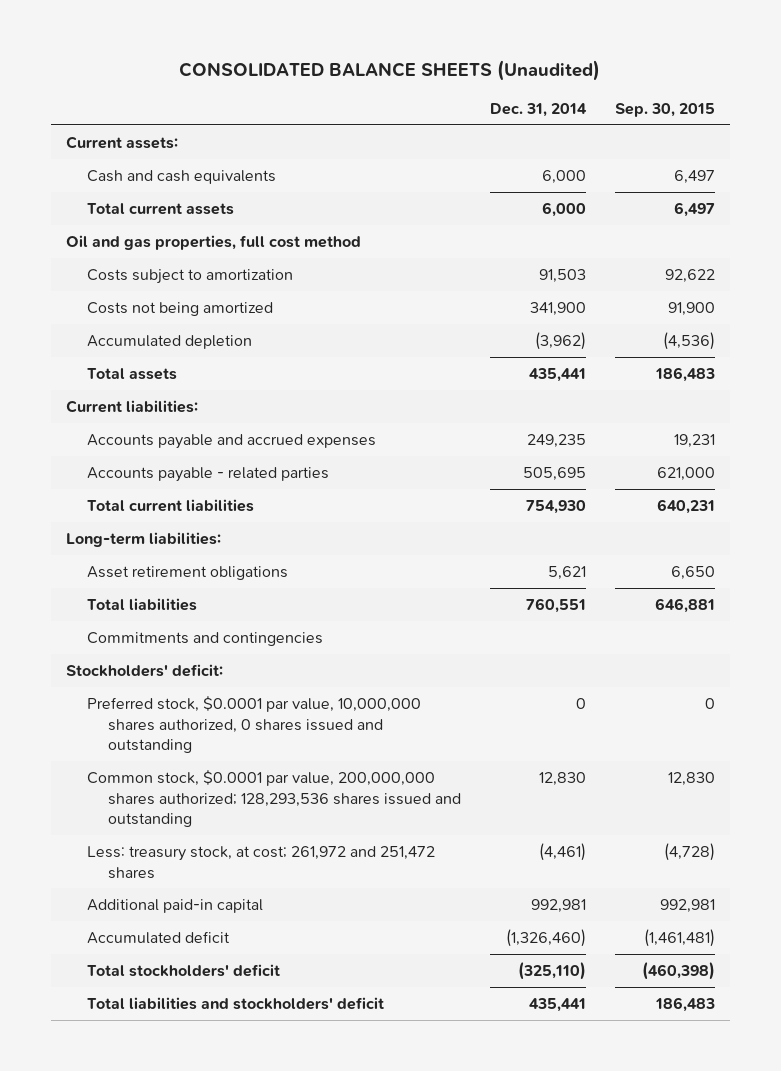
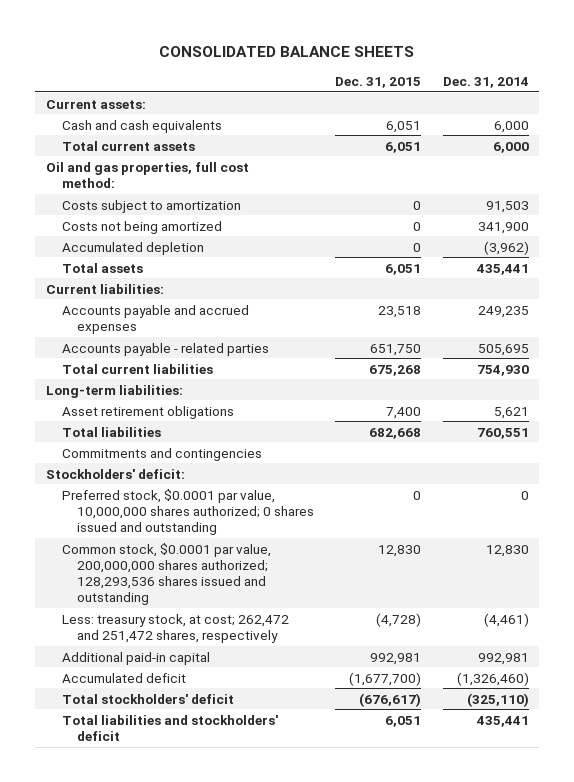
[179,59,601,81] CONSOLIDATED BALANCE SHEETS (Unaudited) -> [159,45,415,57] CONSOLIDATED BALANCE SHEETS
[615,102,716,117] Sep. 30, 2015 -> none
none -> [335,76,422,88] Dec. 31, 2015
[65,234,361,250] Oil and gas properties, full cost method -> [45,161,249,188] Oil and gas properties, full cost method:
[86,695,421,754] Preferred stock, $0.0001 par value, 10,000,000 shares authorized, 0 shares issued and outstanding -> [61,488,315,535] Preferred stock, $0.0001 par value, 10,000,000 shares authorized; 0 shares issued and outstanding
[86,845,435,879] Less: treasury stock, at cost; 261,972 and 251,472 shares -> [61,613,289,643] Less: treasury stock, at cost; 262,472 and 251,472 shares, respectively

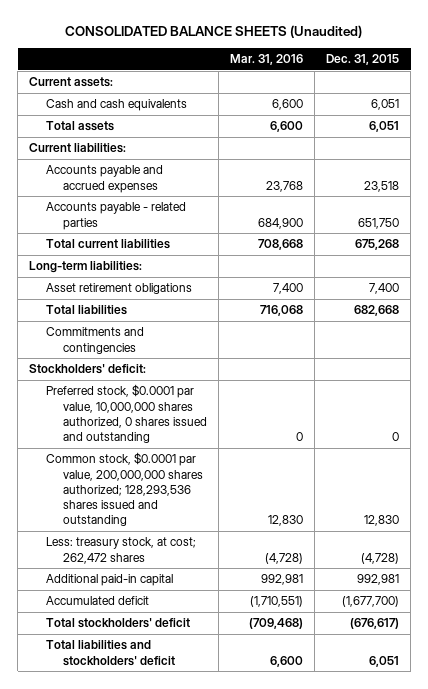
[159,45,415,57] CONSOLIDATED BALANCE SHEETS -> [65,24,363,38] CONSOLIDATED BALANCE SHEETS (Unaudited)
[442,76,529,88] Dec. 31, 2014 -> none
none -> [229,54,303,66] Mar. 31, 2016
[61,140,195,151] Total current assets -> none
[45,161,249,188] Oil and gas properties, full cost method: -> none
[61,199,241,213] Costs subject to amortization -> none
[61,220,222,234] Costs not being amortized -> none
[61,241,204,255] Accumulated depletion -> none
[61,488,315,535] Preferred stock, $0.0001 par value, 10,000,000 shares authorized; 0 shares issued and outstanding -> [45,384,207,444] Preferred stock, $0.0001 par value, 10,000,000 shares authorized, 0 shares issued and outstanding
[61,613,289,643] Less: treasury stock, at cost; 262,472 and 251,472 shares, respectively -> [45,537,196,564] Less: treasury stock, at cost; 262,472 shares

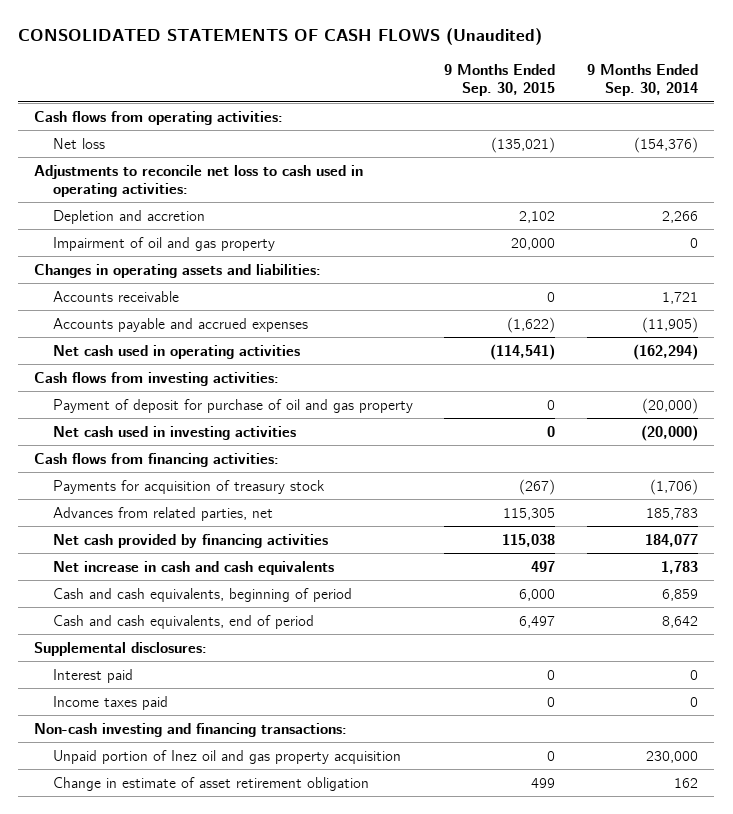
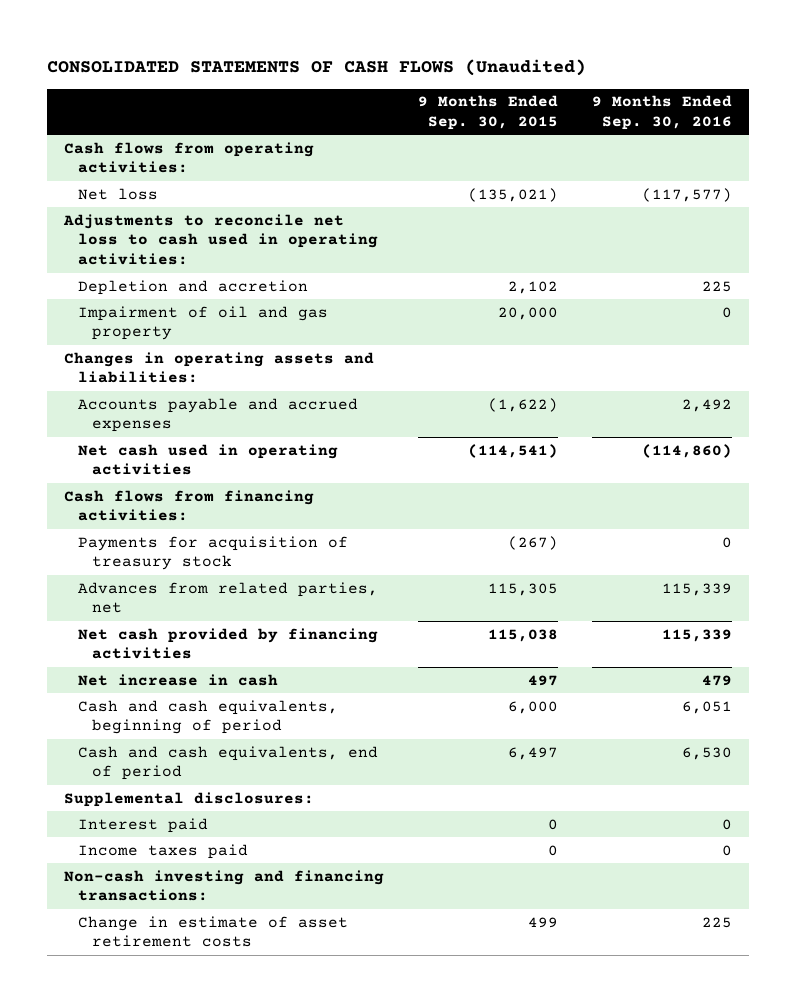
[587,63,699,97] 9 Months Ended Sep. 30, 2014 -> none
none -> [592,95,733,131] 9 Months Ended Sep. 30, 2016
[52,290,179,302] Accounts receivable -> none
[34,371,280,386] Cash flows from investing activities: -> none
[52,398,413,413] Payment of deposit for purchase of oil and gas property -> none
[52,425,296,440] Net cash used in investing activities -> none
[52,560,334,575] Net increase in cash and cash equivalents -> [77,673,278,686] Net increase in cash
[52,749,401,764] Unpaid portion of Inez oil and gas property acquisition -> none
[52,776,369,791] Change in estimate of asset retirement obligation -> [77,915,348,948] Change in estimate of asset retirement costs

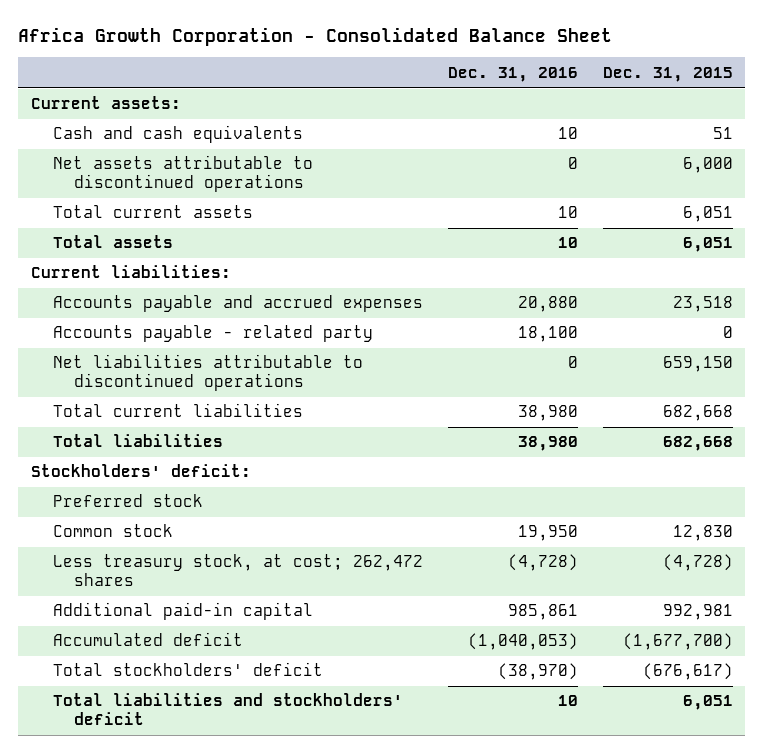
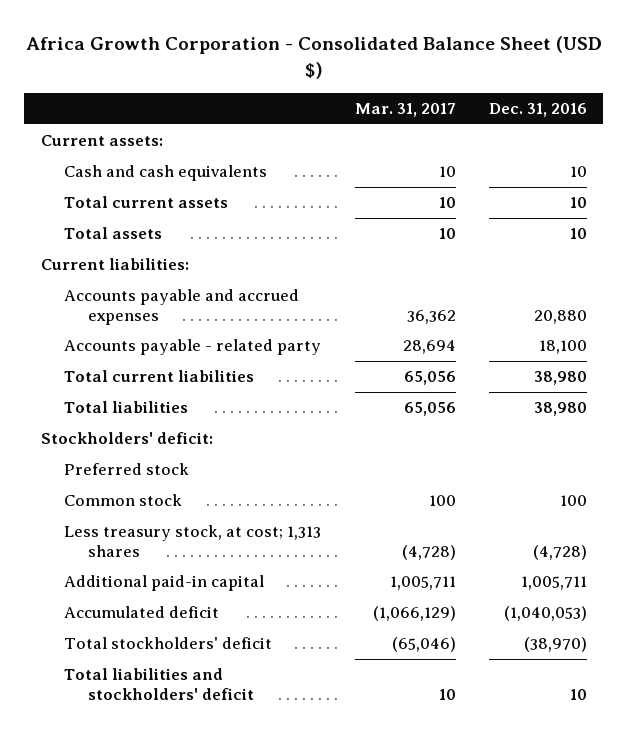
[18,27,613,47] Africa Growth Corporation - Consolidated Balance Sheet -> [25,36,602,80] Africa Growth Corporation - Consolidated Balance Sheet (USD $)
[602,66,733,82] Dec. 31, 2015 -> none
none -> [354,103,456,118] Mar. 31, 2017
[52,155,313,193] Net assets attributable to discontinued operations -> none
[52,354,363,392] Net liabilities attributable to discontinued operations -> none
[517,525,578,542] 19,950 -> [559,495,587,507] 100
[52,554,423,587] Less treasury stock, at cost; 262,472 shares -> [64,525,322,557] Less treasury stock, at cost; 1,313 shares
[507,604,578,621] 985,861 -> [520,576,587,591] 1,005,711

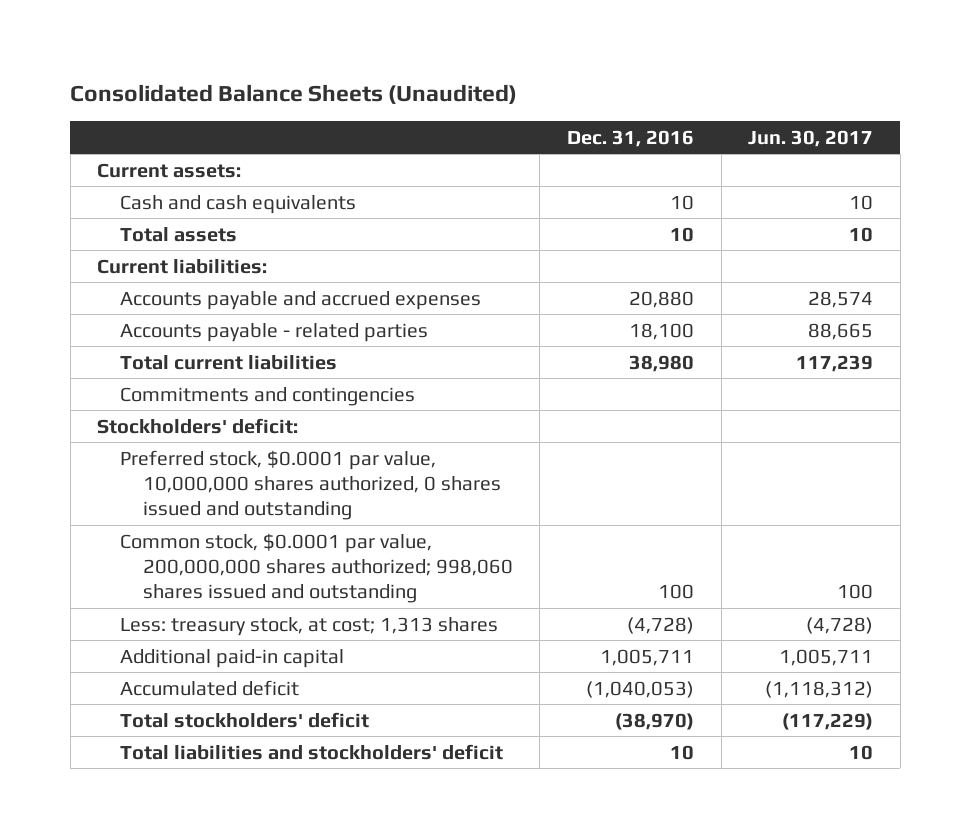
[25,36,602,80] Africa Growth Corporation - Consolidated Balance Sheet (USD $) -> [70,84,518,105] Consolidated Balance Sheets (Unaudited)
[354,103,456,118] Mar. 31, 2017 -> none
none -> [748,129,874,147] Jun. 30, 2017
[64,196,229,209] Total current assets -> none
[64,339,322,356] Accounts payable - related party -> [119,322,428,342] Accounts payable - related parties
[64,401,189,414] Total liabilities -> none
none -> [119,386,415,406] Commitments and contingencies
[64,463,190,476] Preferred stock -> [119,449,501,521] Preferred stock, $0.0001 par value, 10,000,000 shares authorized, 0 shares issued and outstanding
[64,494,183,507] Common stock -> [119,532,513,604] Common stock, $0.0001 par value, 200,000,000 shares authorized; 998,060 shares issued and outstanding
[64,525,322,557] Less treasury stock, at cost; 1,313 shares -> [119,616,498,636] Less: treasury stock, at cost; 1,313 shares

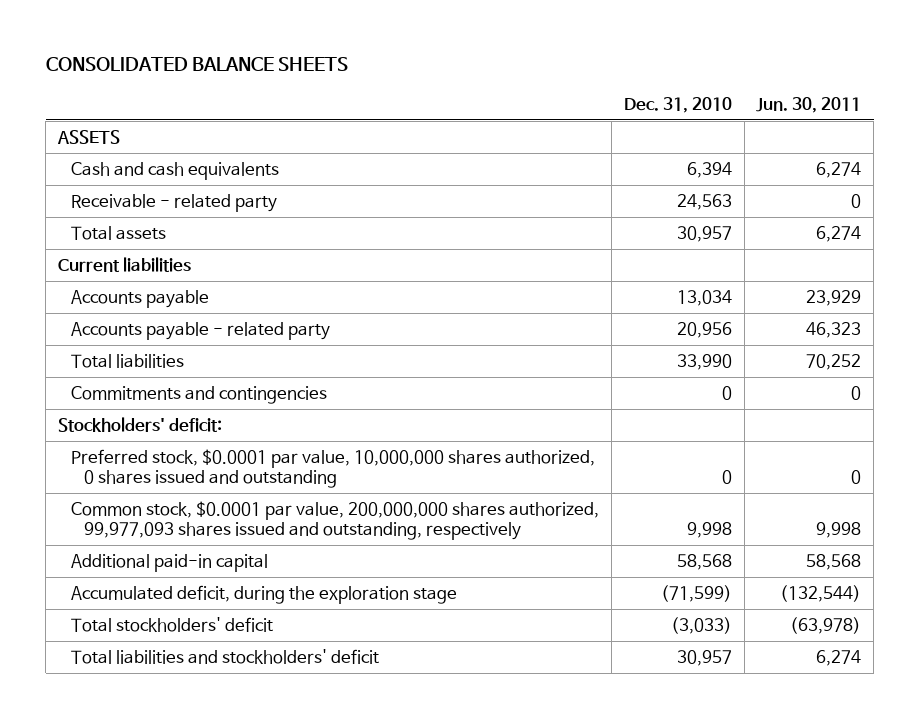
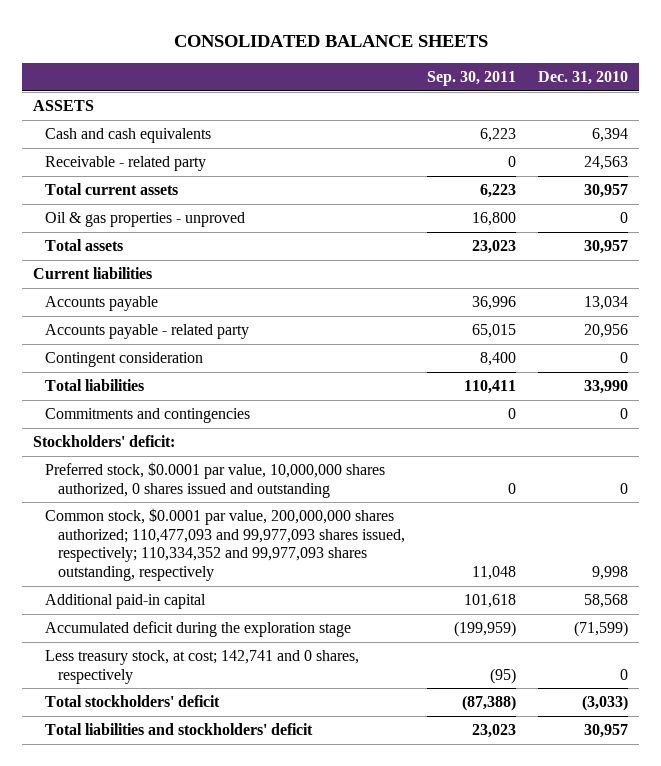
[756,96,862,113] Jun. 30, 2011 -> none
none -> [426,71,516,87] Sep. 30, 2011
none -> [45,183,179,196] Total current assets
none -> [45,212,246,228] Oil & gas properties - unproved
none -> [45,352,204,368] Contingent consideration
[71,501,600,540] Common stock, $0.0001 par value, 200,000,000 shares authorized, 99,977,093 shares issued and outstanding, respectively -> [45,508,405,582] Common stock, $0.0001 par value, 200,000,000 shares authorized; 110,477,093 and 99,977,093 shares issued, respectively; 110,334,352 and 99,977,093 shares outstanding, respectively
[71,585,458,605] Accumulated deficit, during the exploration stage -> [45,621,352,638] Accumulated deficit during the exploration stage
none -> [45,650,360,684] Less treasury stock, at cost; 142,741 and 0 shares, respectively

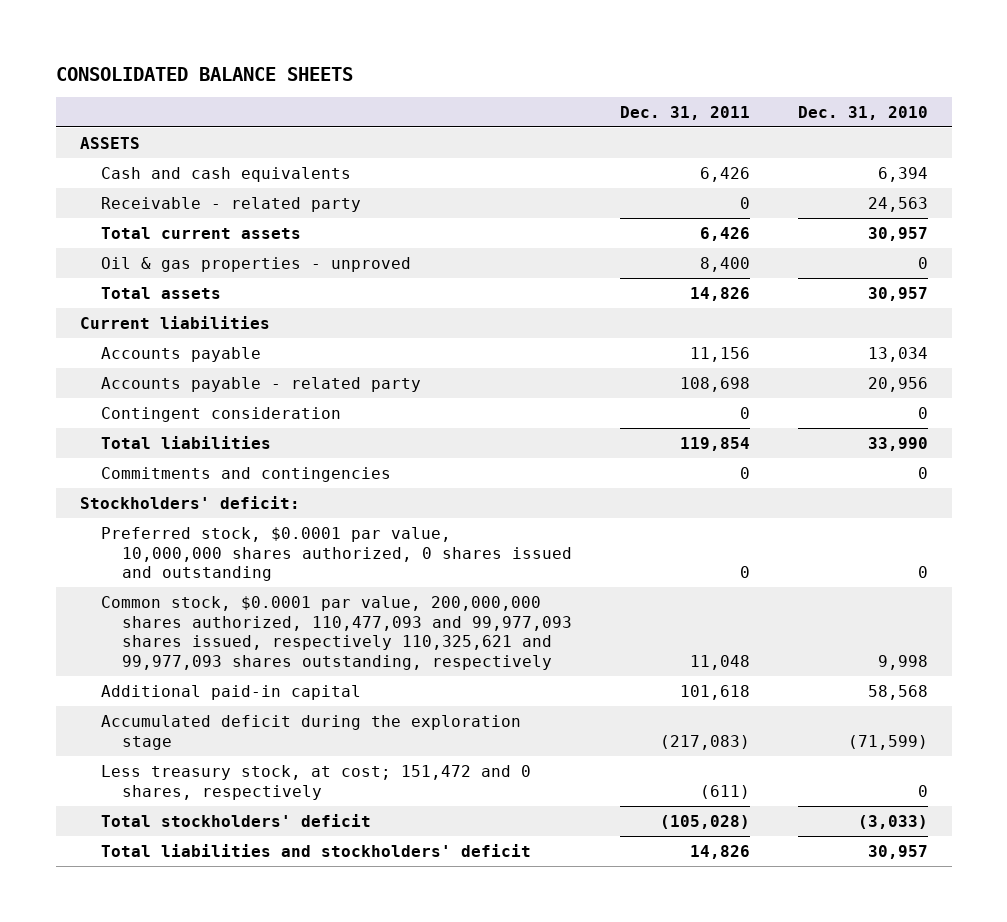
[426,71,516,87] Sep. 30, 2011 -> none
none -> [620,105,751,120] Dec. 31, 2011
[45,508,405,582] Common stock, $0.0001 par value, 200,000,000 shares authorized; 110,477,093 and 99,977,093 shares issued, respectively; 110,334,352 and 99,977,093 shares outstanding, respectively -> [100,595,573,671] Common stock, $0.0001 par value, 200,000,000 shares authorized, 110,477,093 and 99,977,093 shares issued, respectively 110,325,621 and 99,977,093 shares outstanding, respectively
[45,650,360,684] Less treasury stock, at cost; 142,741 and 0 shares, respectively -> [100,764,531,800] Less treasury stock, at cost; 151,472 and 0 shares, respectively

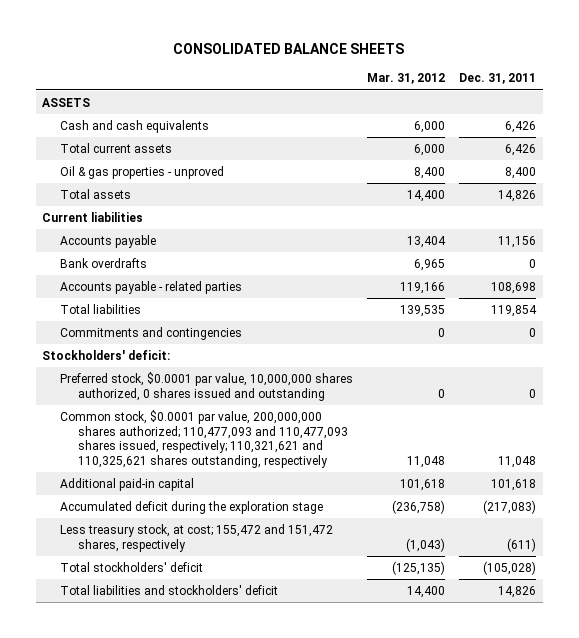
[797,105,928,120] Dec. 31, 2010 -> none
none -> [367,73,446,85] Mar. 31, 2012
[100,196,361,212] Receivable - related party -> none
[100,406,341,422] Contingent consideration -> none
none -> [60,257,148,268] Bank overdrafts
[100,376,421,392] Accounts payable - related party -> [60,280,243,294] Accounts payable - related parties
[100,595,573,671] Common stock, $0.0001 par value, 200,000,000 shares authorized, 110,477,093 and 99,977,093 shares issued, respectively 110,325,621 and 99,977,093 shares outstanding, respectively -> [60,409,349,469] Common stock, $0.0001 par value, 200,000,000 shares authorized; 110,477,093 and 110,477,093 shares issued, respectively; 110,321,621 and 110,325,621 shares outstanding, respectively
[100,764,531,800] Less treasury stock, at cost; 151,472 and 0 shares, respectively -> [60,523,334,552] Less treasury stock, at cost; 155,472 and 151,472 shares, respectively

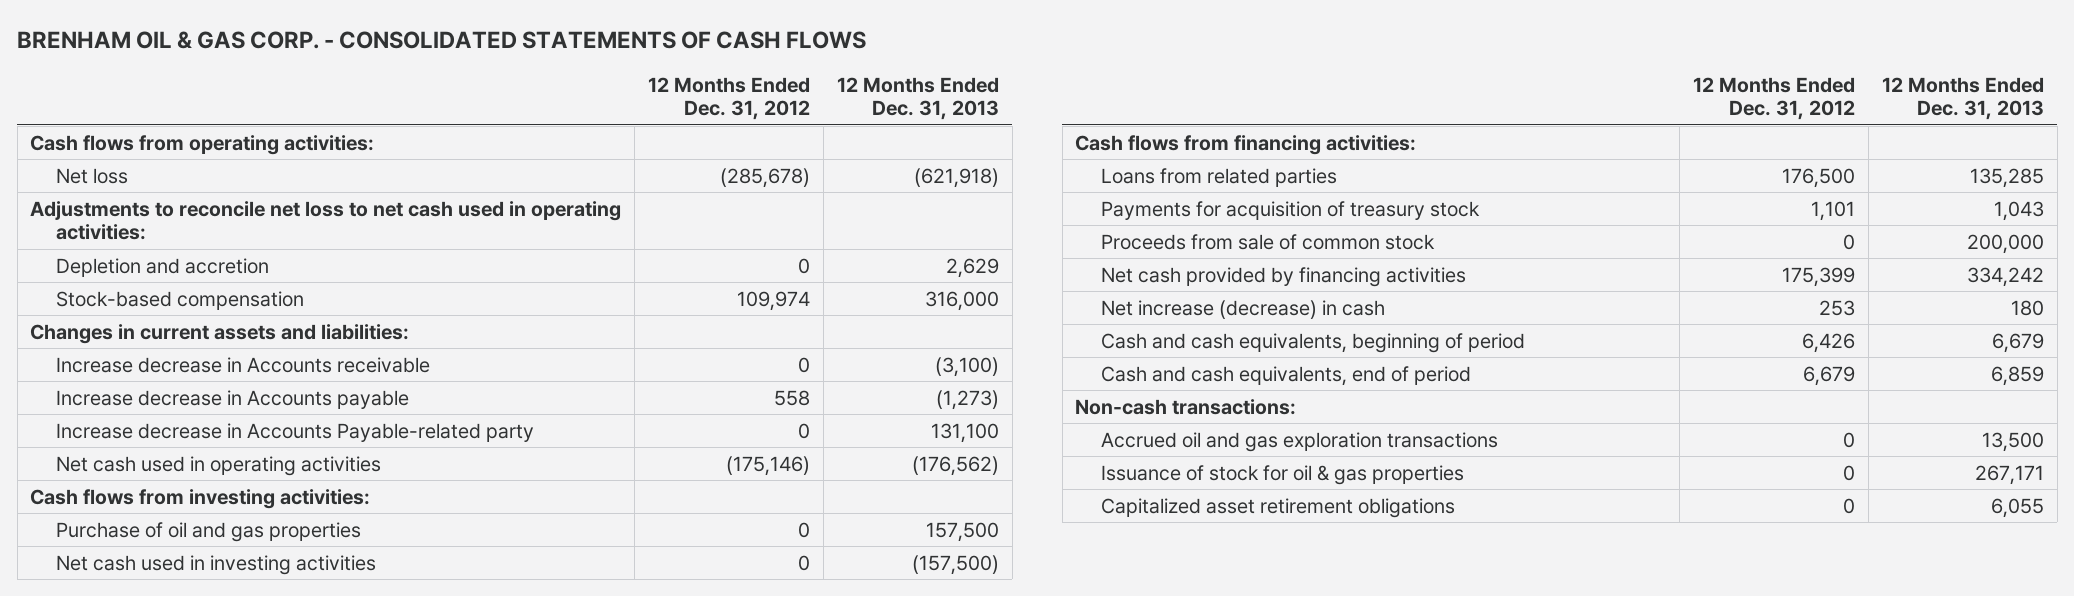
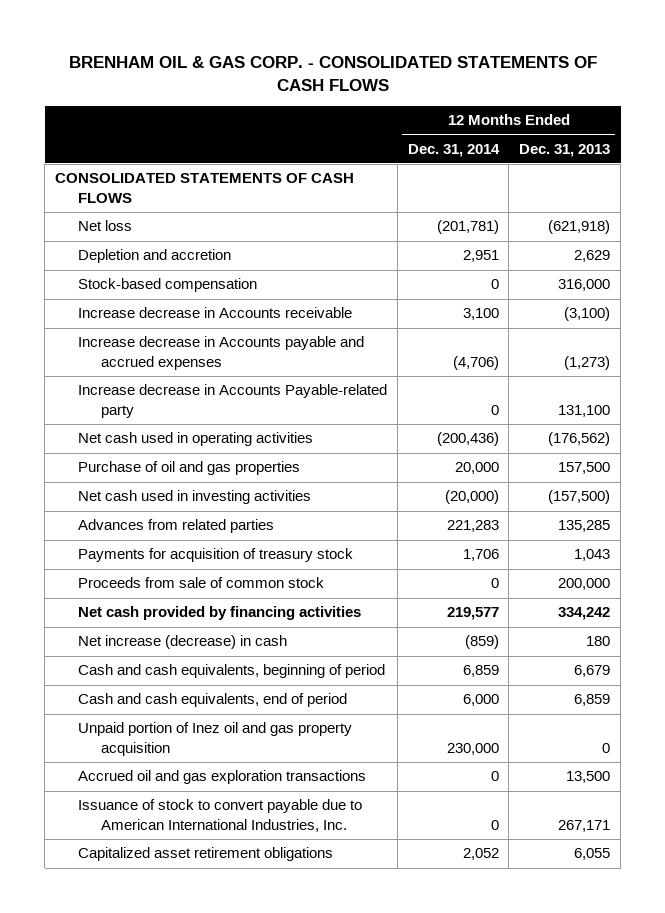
[648,76,811,121] 12 Months Ended Dec. 31, 2012 -> none
none -> [407,143,500,157] Dec. 31, 2014
[30,134,375,155] Cash flows from operating activities: -> none
none -> [54,173,354,203] CONSOLIDATED STATEMENTS OF CASH FLOWS
[30,200,622,241] Adjustments to reconcile net loss to net cash used in operating activities: -> none
[30,323,410,344] Changes in current assets and liabilities: -> none
[56,389,410,409] Increase decrease in Accounts payable -> [78,336,365,370] Increase decrease in Accounts payable and accrued expenses
[30,488,371,509] Cash flows from investing activities: -> none
[1075,134,1417,155] Cash flows from financing activities: -> none
[1101,167,1338,187] Loans from related parties -> [78,519,275,534] Advances from related parties
[1075,398,1297,415] Non-cash transactions: -> none
none -> [78,722,353,756] Unpaid portion of Inez oil and gas property acquisition
[1101,464,1465,485] Issuance of stock for oil & gas properties -> [78,799,363,832] Issuance of stock to convert payable due to American International Industries, Inc.

